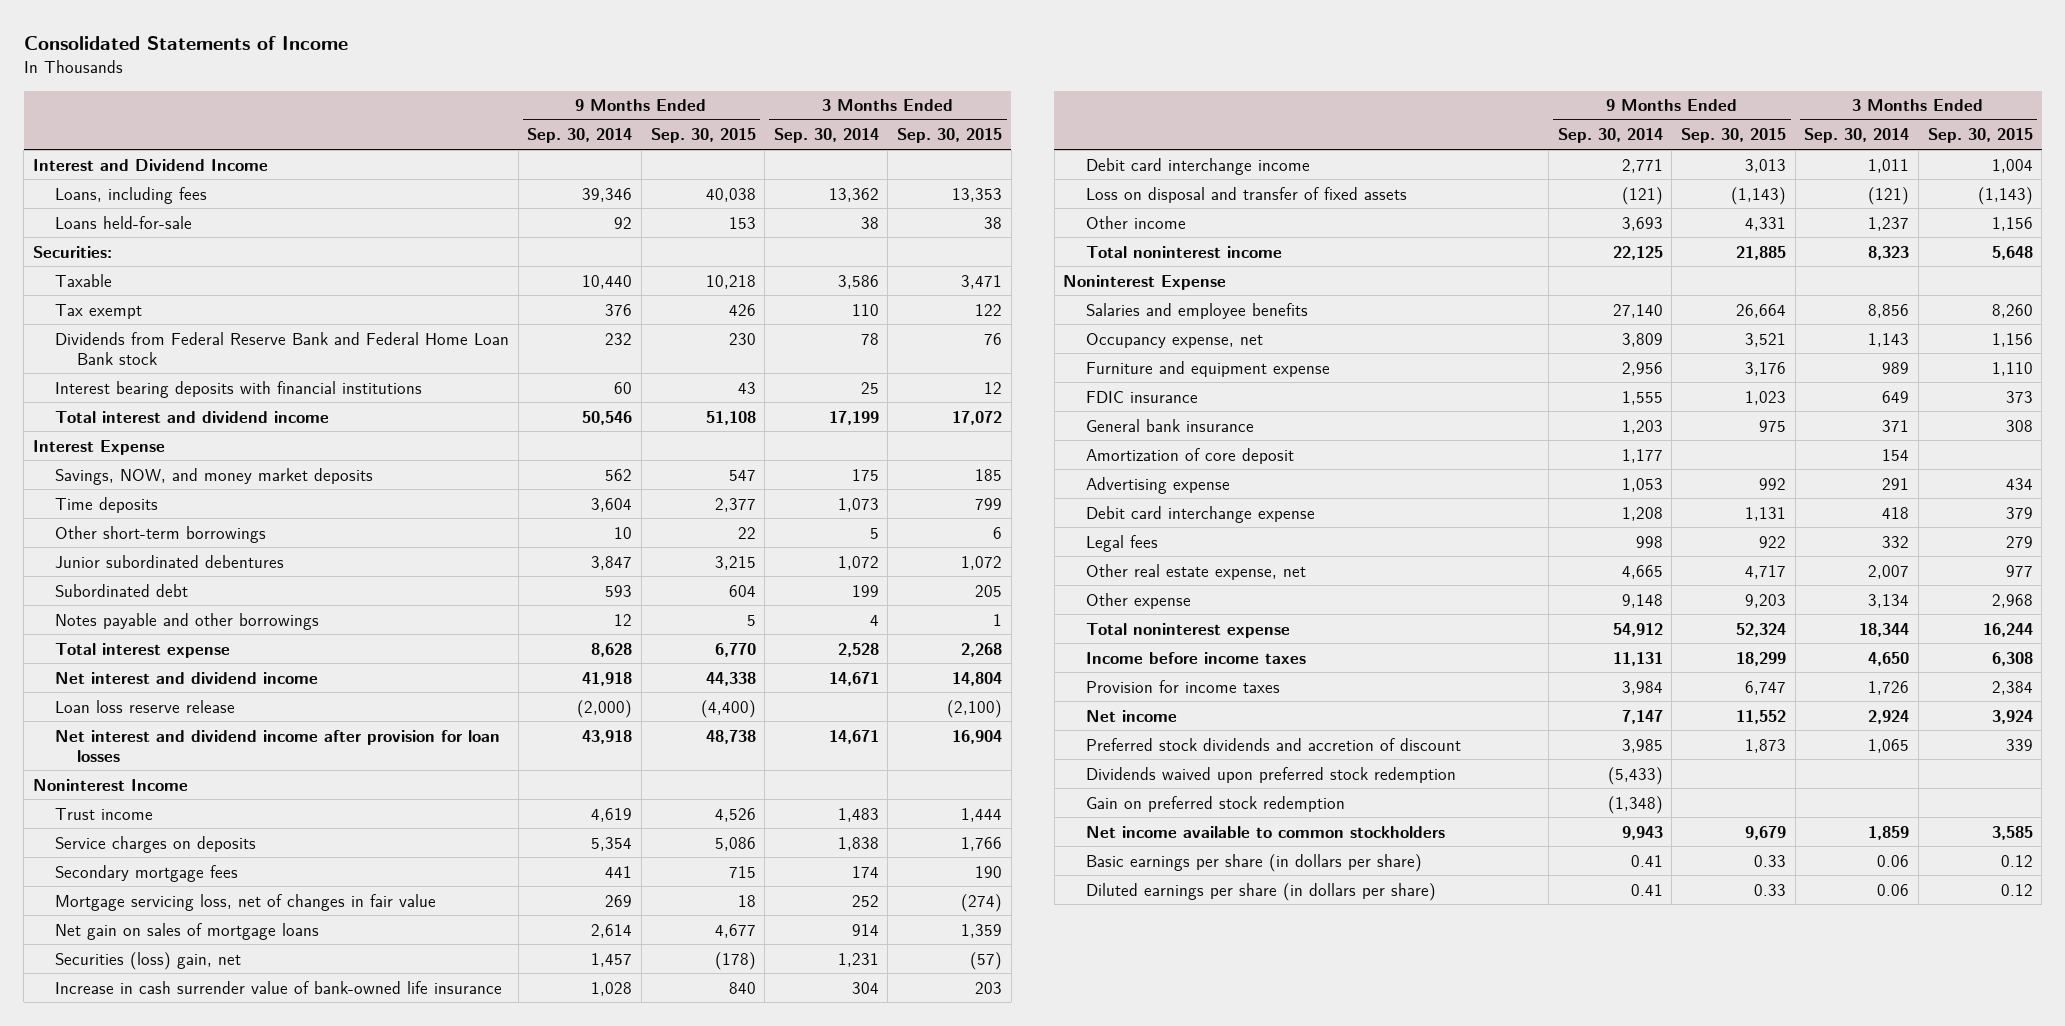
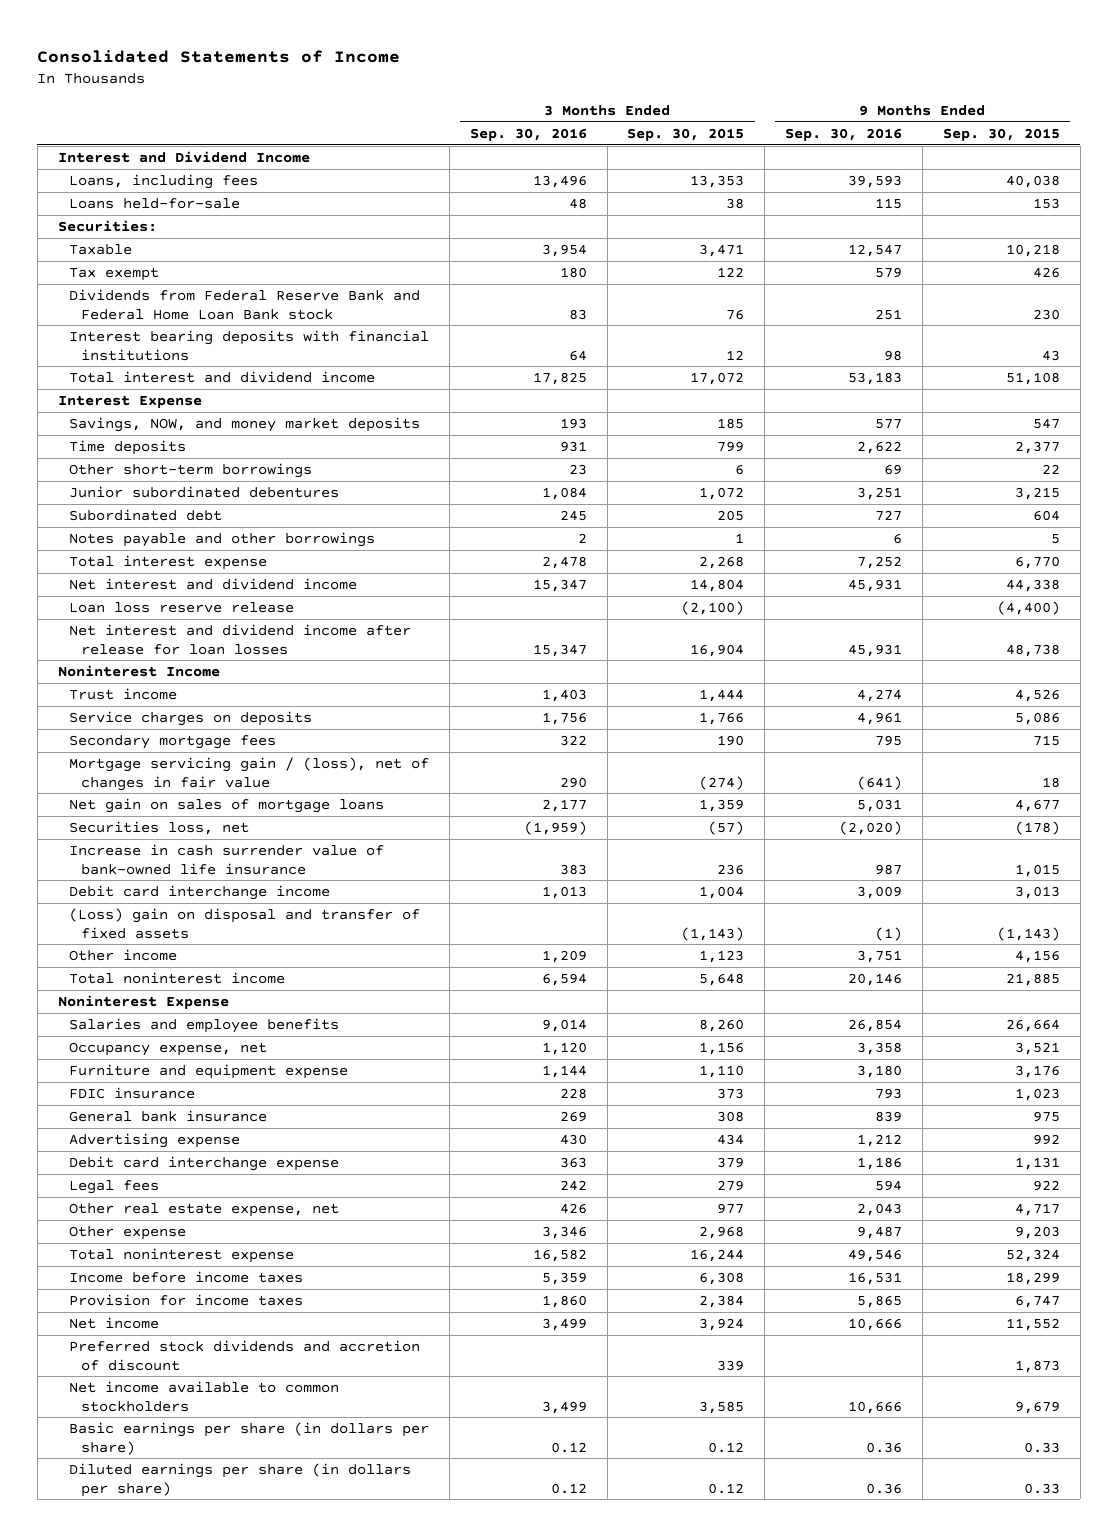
[527,128,633,144] Sep. 30, 2014 -> none
[773,128,879,144] Sep. 30, 2014 -> none
none -> [469,128,587,142] Sep. 30, 2016
none -> [785,128,903,142] Sep. 30, 2016
[55,729,501,762] Net interest and dividend income after provision for loan losses -> [69,624,412,655] Net interest and dividend income after release for loan losses
[55,893,437,911] Mortgage servicing loss, net of changes in fair value -> [69,757,430,791] Mortgage servicing gain / (loss), net of changes in fair value
[55,951,242,970] Securities (loss) gain, net -> [69,821,250,836] Securities loss, net
[728,981,756,994] 840 -> [1014,863,1060,877] 1,015
[975,981,1003,994] 203 -> [717,863,745,875] 236
[1085,186,1407,203] Loss on disposal and transfer of fixed assets -> [69,908,421,939] (Loss) gain on disposal and transfer of fixed assets
[1745,216,1787,231] 4,331 -> [1014,950,1060,964] 4,156
[1991,216,2033,231] 1,156 -> [699,950,745,964] 1,123
[1085,447,1294,464] Amortization of core deposit -> none
[1085,766,1456,783] Dividends waived upon preferred stock redemption -> none
[1085,795,1345,812] Gain on preferred stock redemption -> none

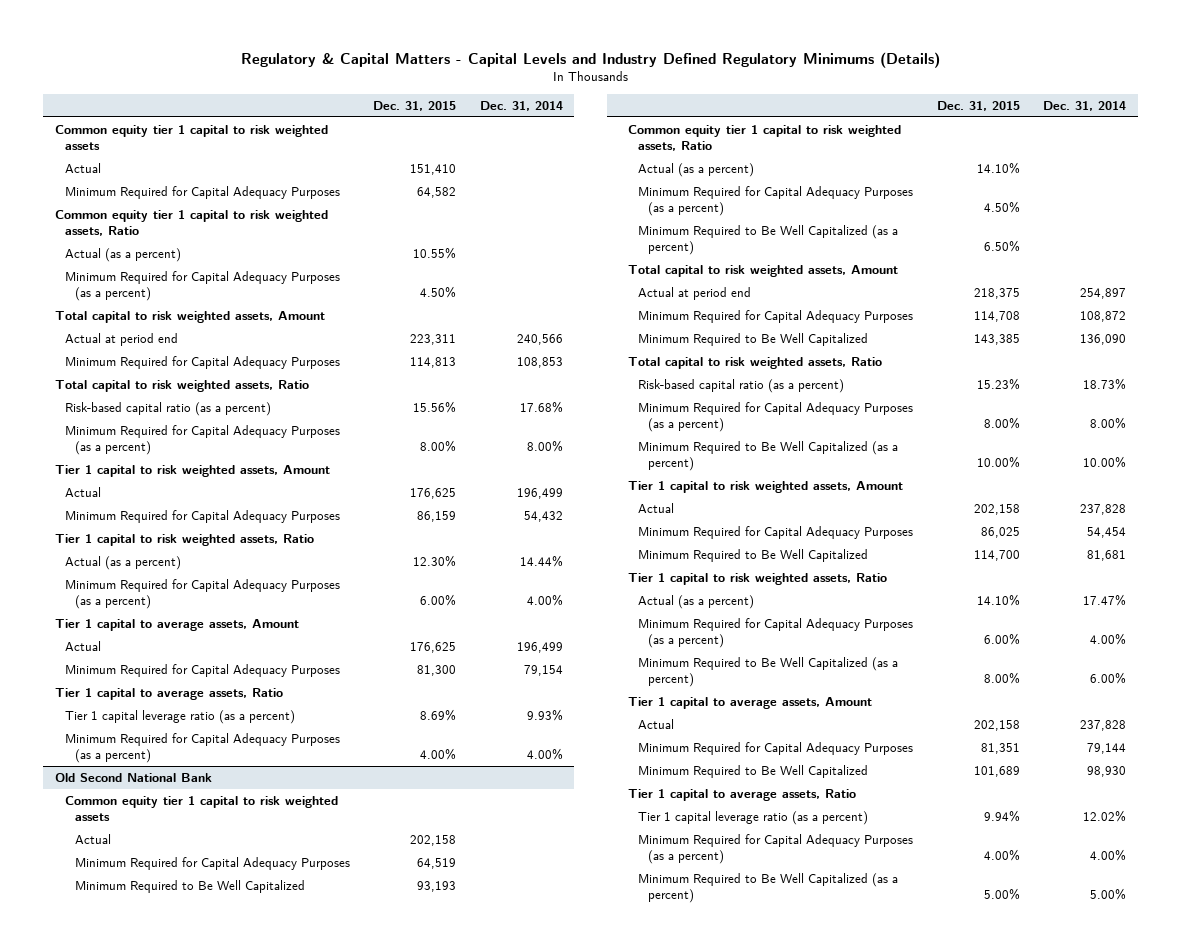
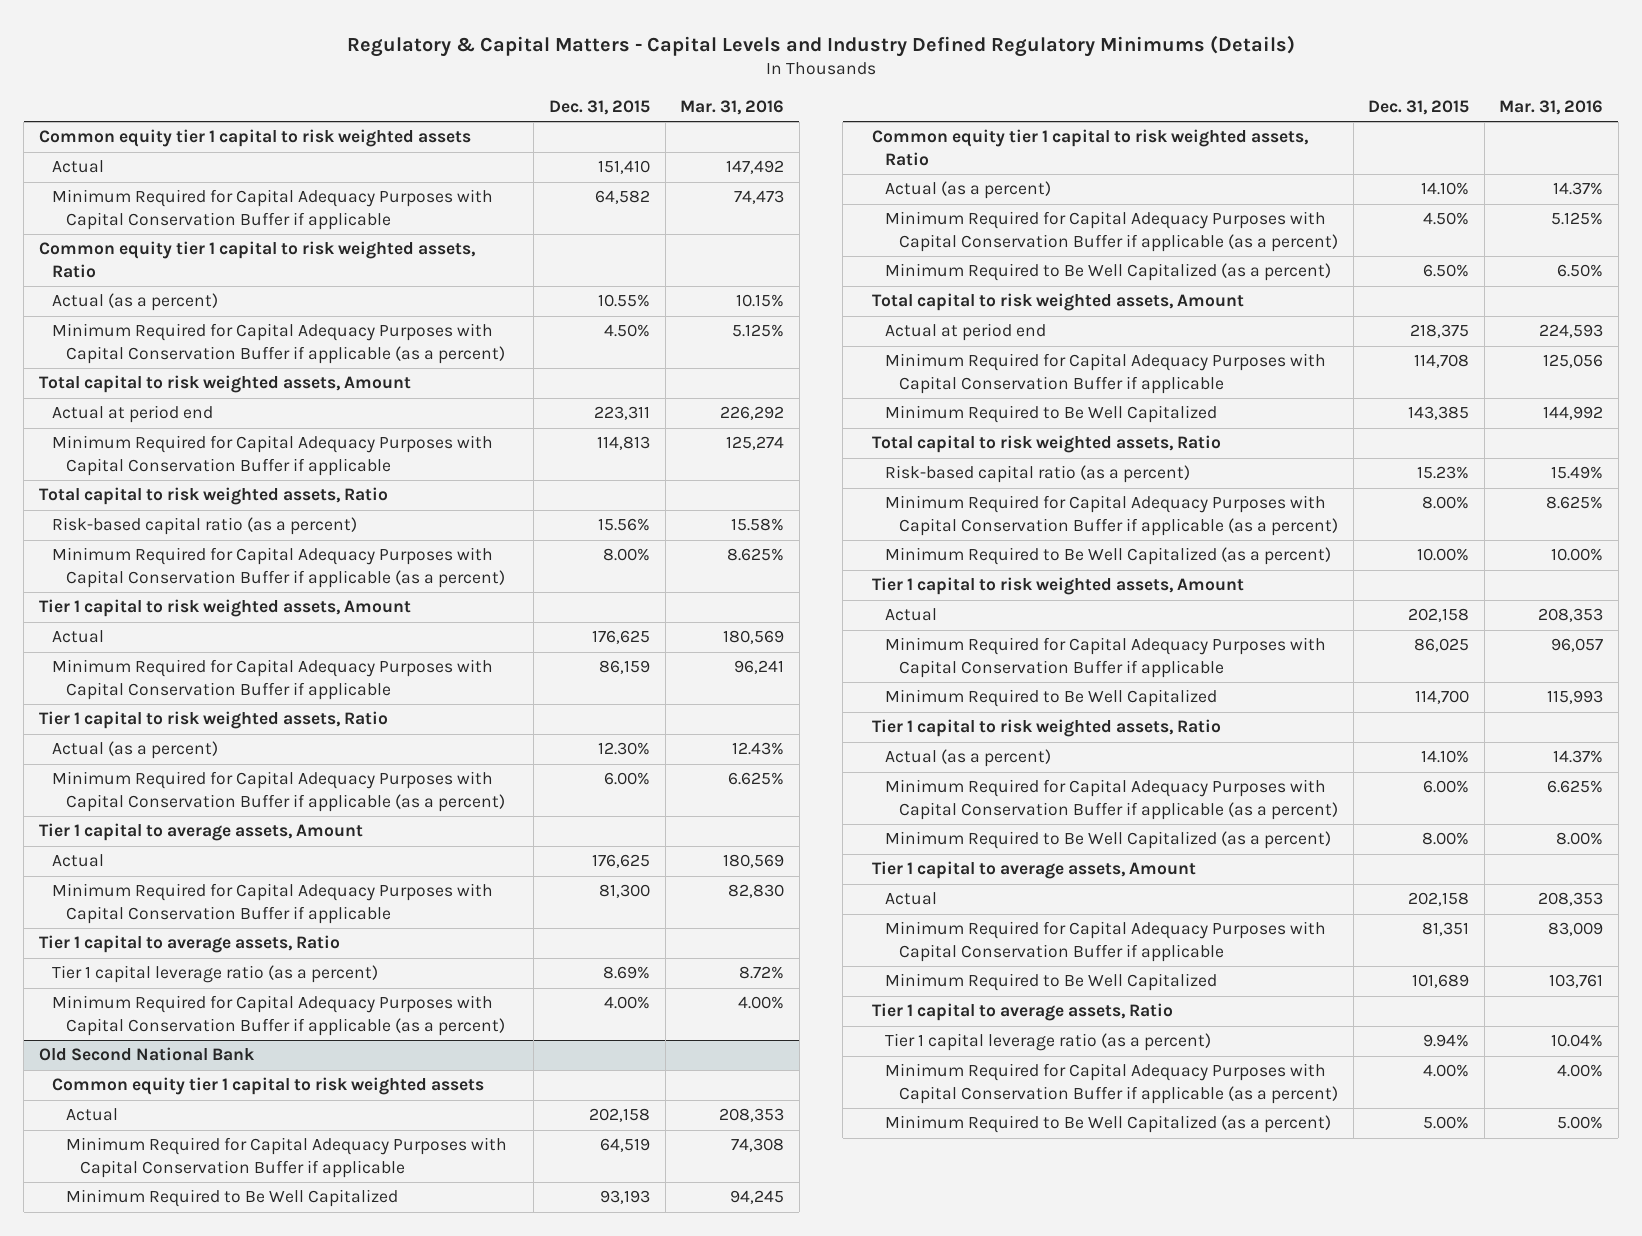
[479,101,563,112] Dec. 31, 2014 -> none
none -> [680,99,785,115] Mar. 31, 2016
[64,185,340,199] Minimum Required for Capital Adequacy Purposes -> [52,189,494,230] Minimum Required for Capital Adequacy Purposes with Capital Conservation Buffer if applicable
[64,270,340,301] Minimum Required for Capital Adequacy Purposes (as a percent) -> [52,323,506,364] Minimum Required for Capital Adequacy Purposes with Capital Conservation Buffer if applicable (as a percent)
[64,355,340,369] Minimum Required for Capital Adequacy Purposes -> [52,435,494,476] Minimum Required for Capital Adequacy Purposes with Capital Conservation Buffer if applicable
[64,424,340,455] Minimum Required for Capital Adequacy Purposes (as a percent) -> [52,547,506,588] Minimum Required for Capital Adequacy Purposes with Capital Conservation Buffer if applicable (as a percent)
[64,509,340,523] Minimum Required for Capital Adequacy Purposes -> [52,659,494,700] Minimum Required for Capital Adequacy Purposes with Capital Conservation Buffer if applicable
[64,578,340,609] Minimum Required for Capital Adequacy Purposes (as a percent) -> [52,771,506,812] Minimum Required for Capital Adequacy Purposes with Capital Conservation Buffer if applicable (as a percent)
[64,663,340,677] Minimum Required for Capital Adequacy Purposes -> [52,883,494,924] Minimum Required for Capital Adequacy Purposes with Capital Conservation Buffer if applicable
[64,732,340,763] Minimum Required for Capital Adequacy Purposes (as a percent) -> [52,995,506,1036] Minimum Required for Capital Adequacy Purposes with Capital Conservation Buffer if applicable (as a percent)
[74,856,350,870] Minimum Required for Capital Adequacy Purposes -> [66,1137,508,1178] Minimum Required for Capital Adequacy Purposes with Capital Conservation Buffer if applicable
[638,185,914,216] Minimum Required for Capital Adequacy Purposes (as a percent) -> [885,211,1339,252] Minimum Required for Capital Adequacy Purposes with Capital Conservation Buffer if applicable (as a percent)
[638,309,914,323] Minimum Required for Capital Adequacy Purposes -> [885,353,1327,394] Minimum Required for Capital Adequacy Purposes with Capital Conservation Buffer if applicable
[638,401,914,432] Minimum Required for Capital Adequacy Purposes (as a percent) -> [885,495,1339,536] Minimum Required for Capital Adequacy Purposes with Capital Conservation Buffer if applicable (as a percent)
[638,525,914,539] Minimum Required for Capital Adequacy Purposes -> [885,637,1327,678] Minimum Required for Capital Adequacy Purposes with Capital Conservation Buffer if applicable
[638,617,914,648] Minimum Required for Capital Adequacy Purposes (as a percent) -> [885,779,1339,820] Minimum Required for Capital Adequacy Purposes with Capital Conservation Buffer if applicable (as a percent)
[638,741,914,755] Minimum Required for Capital Adequacy Purposes -> [885,921,1327,962] Minimum Required for Capital Adequacy Purposes with Capital Conservation Buffer if applicable
[638,833,914,864] Minimum Required for Capital Adequacy Purposes (as a percent) -> [885,1063,1339,1104] Minimum Required for Capital Adequacy Purposes with Capital Conservation Buffer if applicable (as a percent)

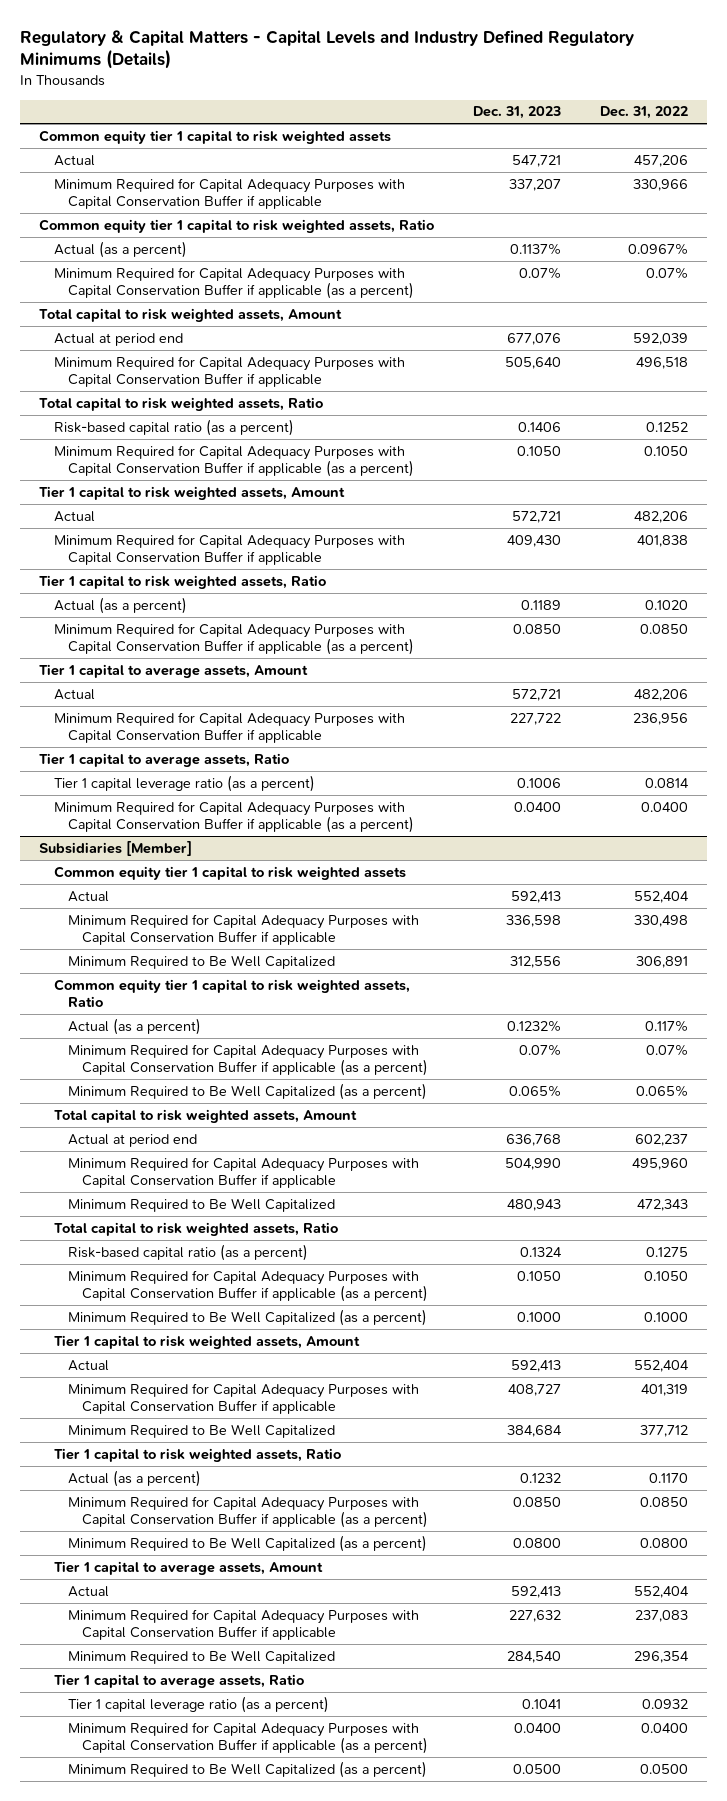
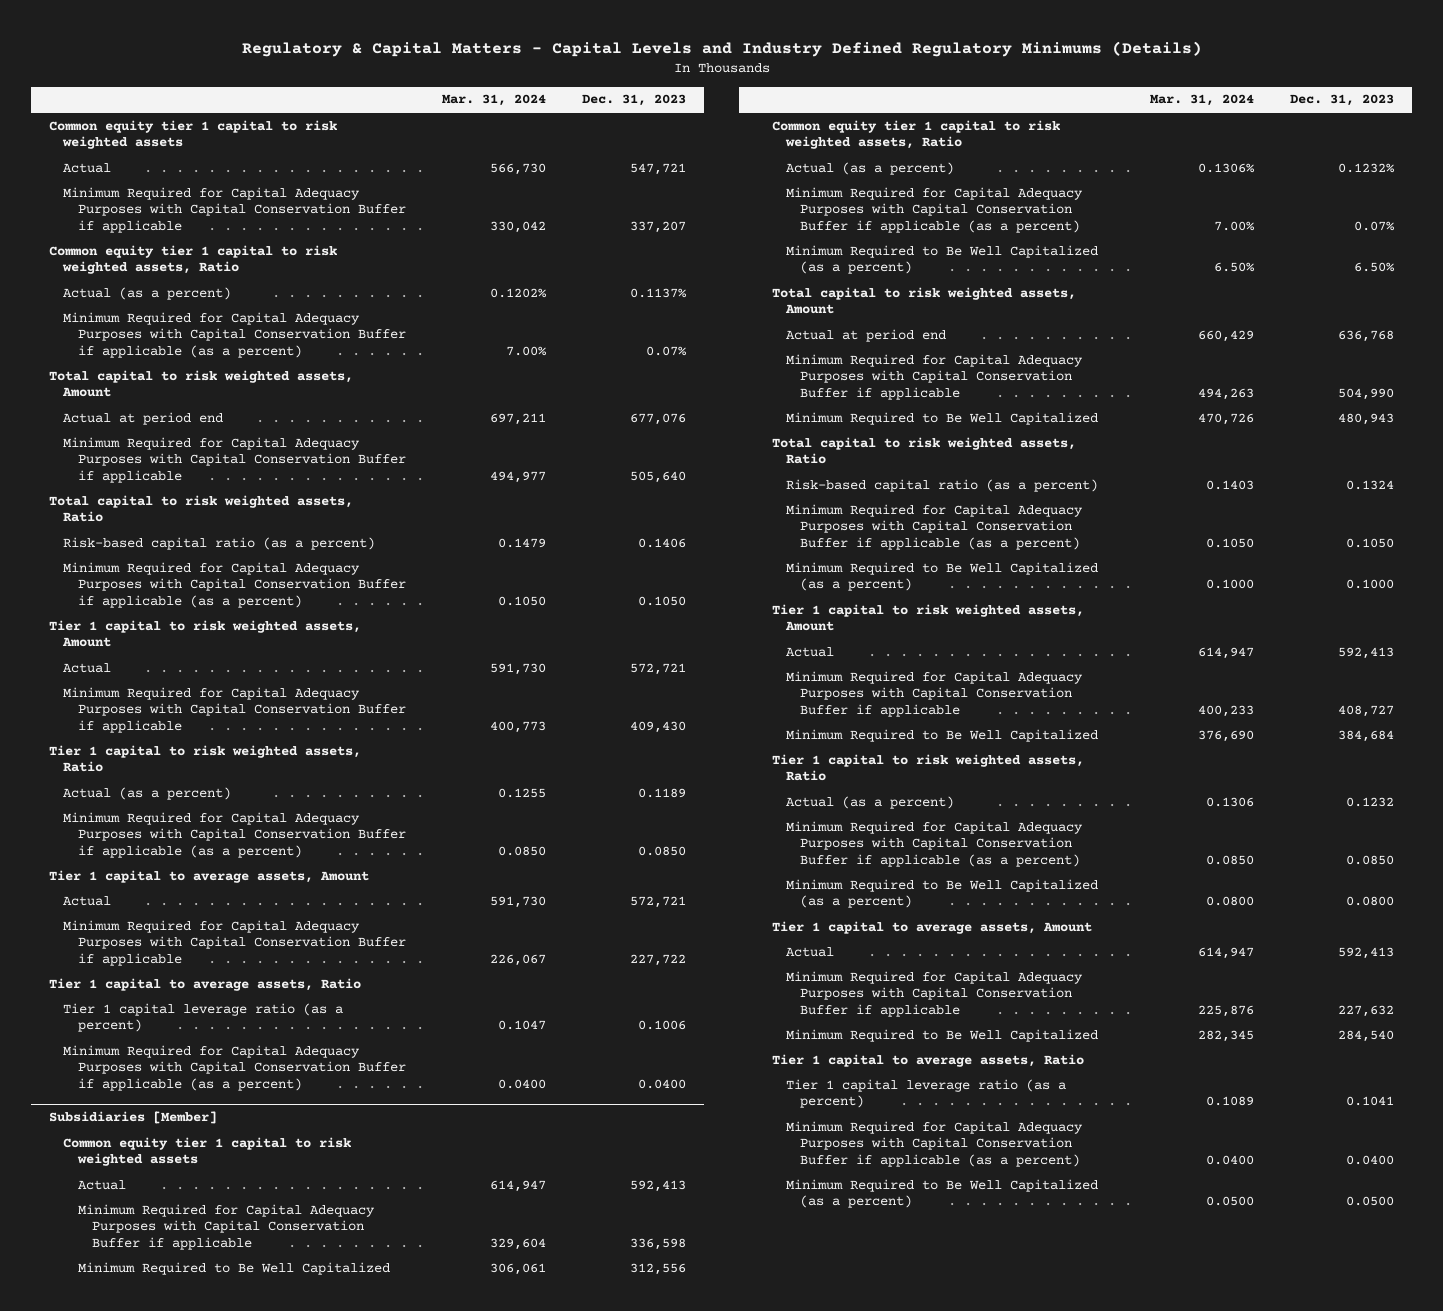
[599,106,688,120] Dec. 31, 2022 -> none
none -> [441,94,546,107] Mar. 31, 2024
[509,1084,562,1097] 0.065% -> [1354,262,1396,273] 6.50%

